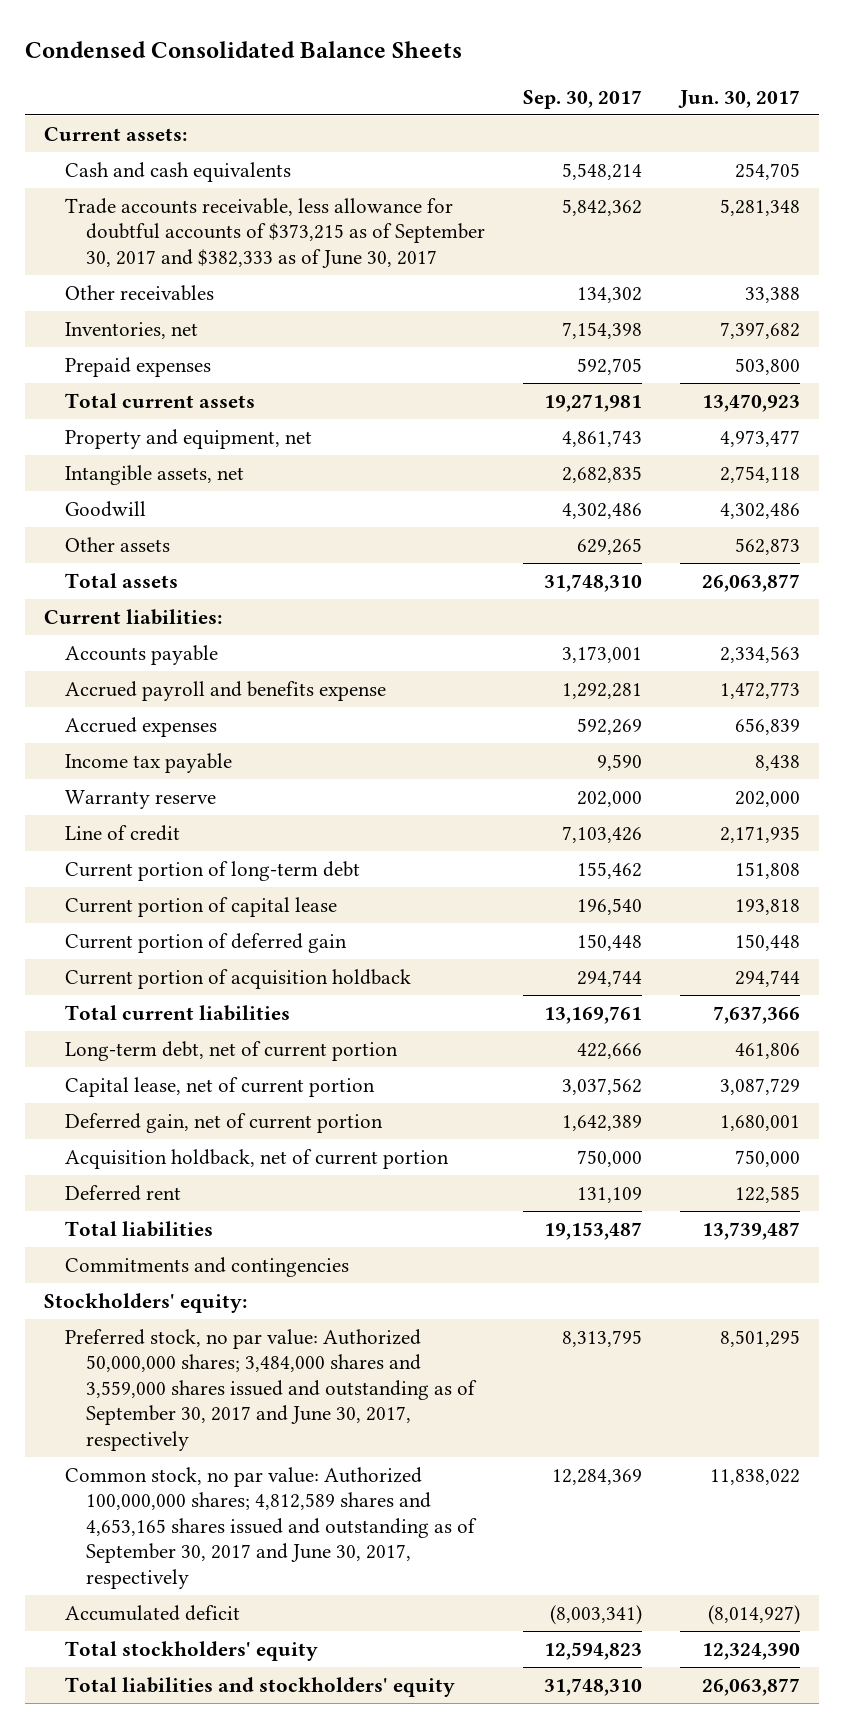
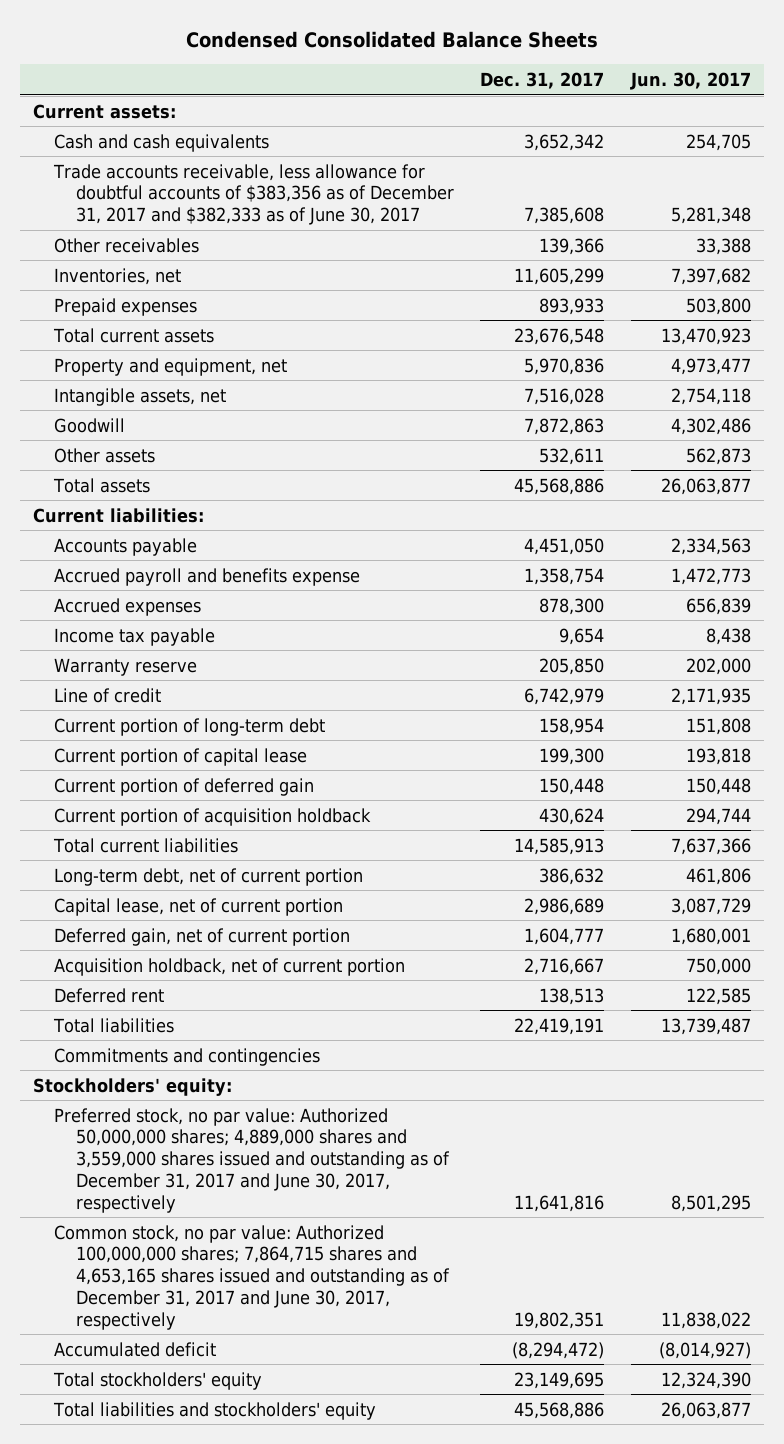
[523,89,643,109] Sep. 30, 2017 -> none
none -> [480,71,605,89] Dec. 31, 2017
[65,197,486,268] Trade accounts receivable, less allowance for doubtful accounts of $373,215 as of September 30, 2017 and $382,333 as of June 30, 2017 -> [53,163,454,226] Trade accounts receivable, less allowance for doubtful accounts of $383,356 as of December 31, 2017 and $382,333 as of June 30, 2017
[65,1328,478,1451] Preferred stock, no par value: Authorized 50,000,000 shares; 3,484,000 shares and 3,559,000 shares issued and outstanding as of September 30, 2017 and June 30, 2017, respectively -> [54,1107,450,1213] Preferred stock, no par value: Authorized 50,000,000 shares; 4,889,000 shares and 3,559,000 shares issued and outstanding as of December 31, 2017 and June 30, 2017, respectively
[65,1466,478,1589] Common stock, no par value: Authorized 100,000,000 shares; 4,812,589 shares and 4,653,165 shares issued and outstanding as of September 30, 2017 and June 30, 2017, respectively -> [54,1224,450,1330] Common stock, no par value: Authorized 100,000,000 shares; 7,864,715 shares and 4,653,165 shares issued and outstanding as of December 31, 2017 and June 30, 2017, respectively

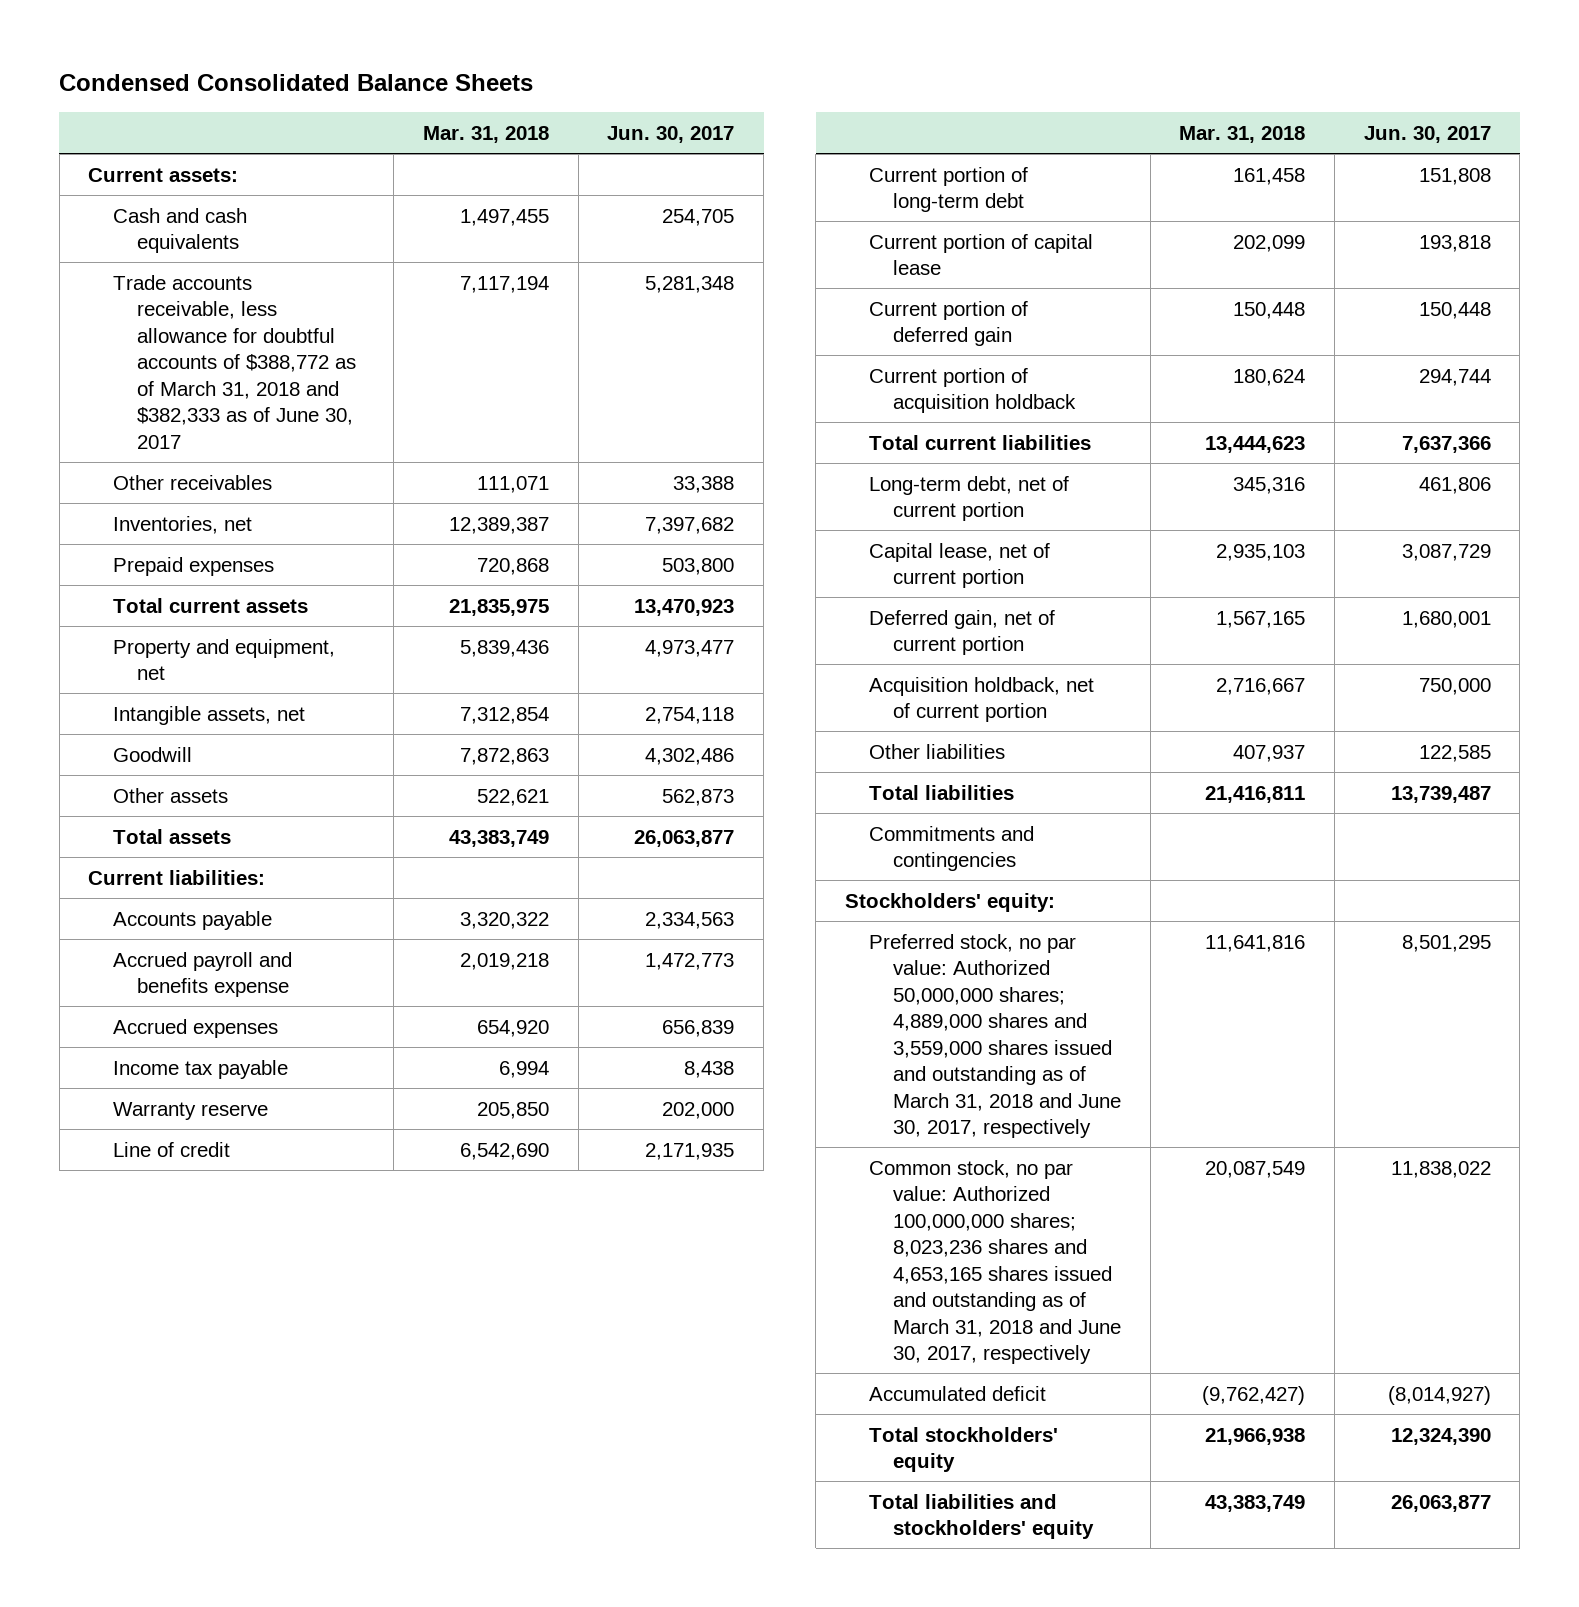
[480,71,605,89] Dec. 31, 2017 -> none
none -> [423,125,550,143] Mar. 31, 2018
[53,163,454,226] Trade accounts receivable, less allowance for doubtful accounts of $383,356 as of December 31, 2017 and $382,333 as of June 30, 2017 -> [112,274,356,449] Trade accounts receivable, less allowance for doubtful accounts of $388,772 as of March 31, 2018 and $382,333 as of June 30, 2017
[54,987,165,1003] Deferred rent -> [868,743,1005,759] Other liabilities
[54,1107,450,1213] Preferred stock, no par value: Authorized 50,000,000 shares; 4,889,000 shares and 3,559,000 shares issued and outstanding as of December 31, 2017 and June 30, 2017, respectively -> [868,933,1121,1139] Preferred stock, no par value: Authorized 50,000,000 shares; 4,889,000 shares and 3,559,000 shares issued and outstanding as of March 31, 2018 and June 30, 2017, respectively
[54,1224,450,1330] Common stock, no par value: Authorized 100,000,000 shares; 7,864,715 shares and 4,653,165 shares issued and outstanding as of December 31, 2017 and June 30, 2017, respectively -> [868,1159,1121,1365] Common stock, no par value: Authorized 100,000,000 shares; 8,023,236 shares and 4,653,165 shares issued and outstanding as of March 31, 2018 and June 30, 2017, respectively

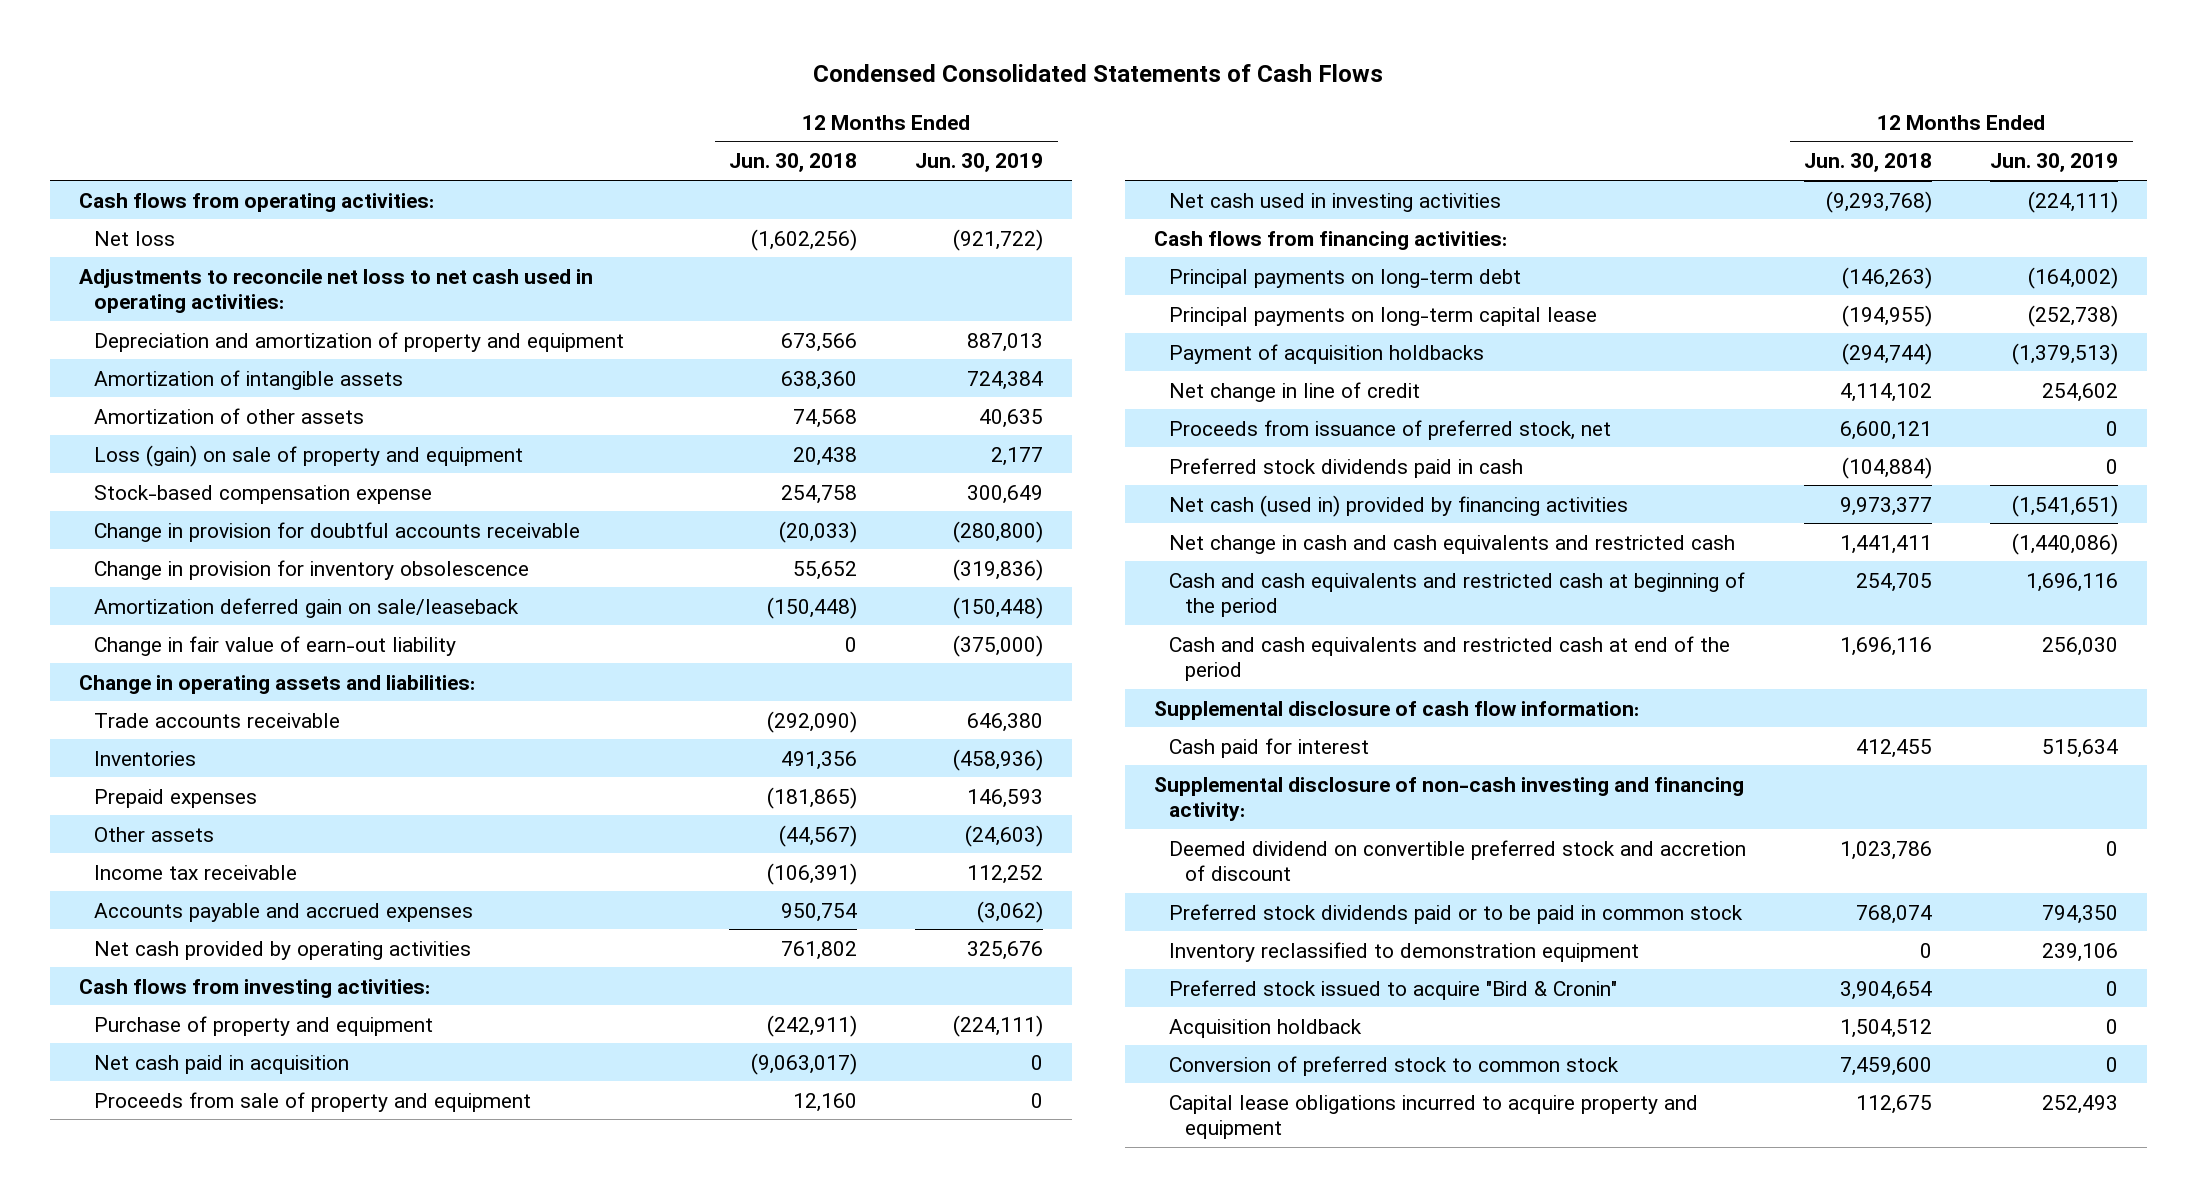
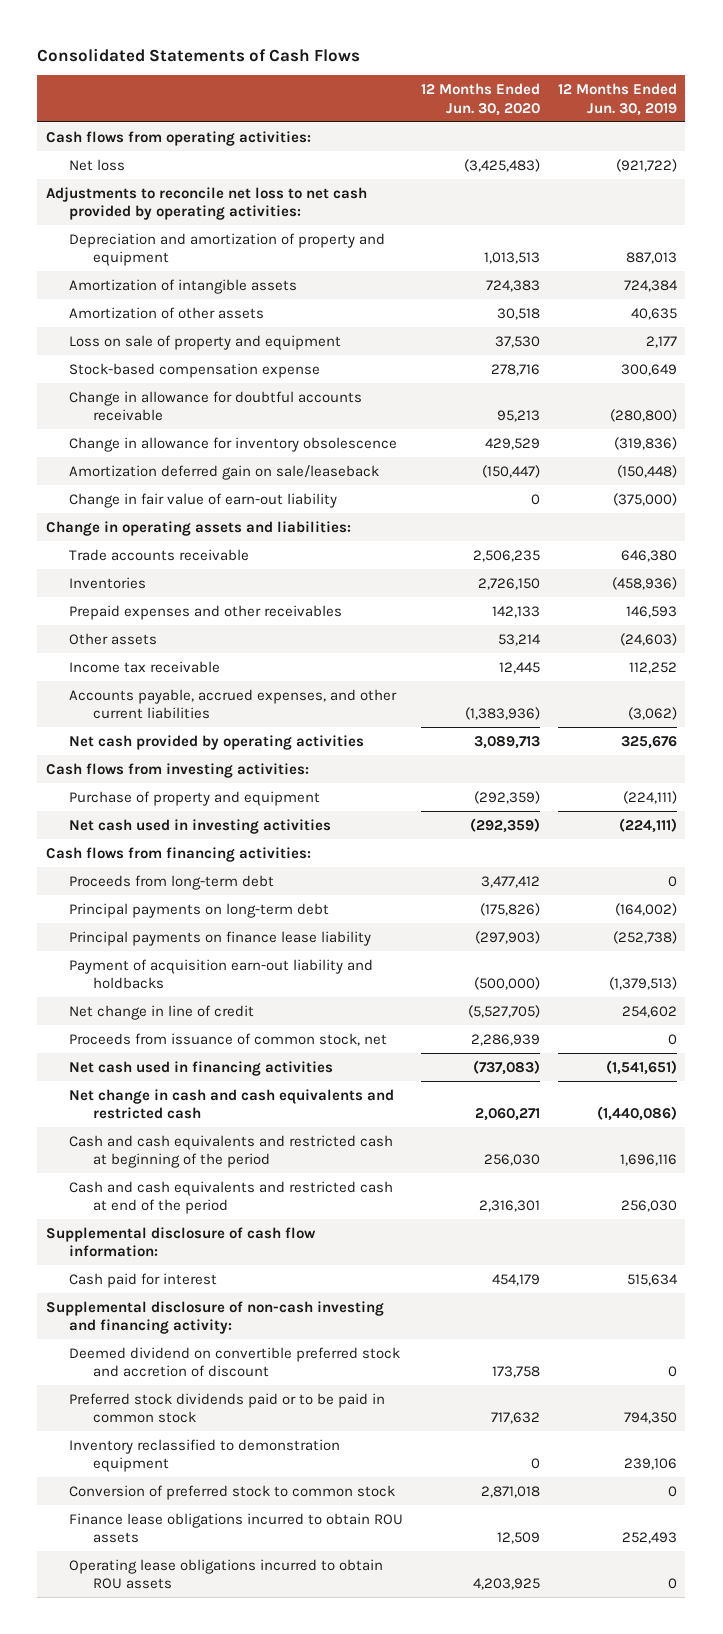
[813,64,1384,83] Condensed Consolidated Statements of Cash Flows -> [37,47,361,62] Consolidated Statements of Cash Flows
[729,153,858,173] Jun. 30, 2018 -> none
none -> [421,83,541,116] 12 Months Ended Jun. 30, 2020
[78,268,593,314] Adjustments to reconcile net loss to net cash used in operating activities: -> [46,186,368,221] Adjustments to reconcile net loss to net cash provided by operating activities:
[94,444,524,467] Loss (gain) on sale of property and equipment -> [69,334,342,350] Loss on sale of property and equipment
[94,521,581,542] Change in provision for doubtful accounts receivable -> [69,390,363,422] Change in allowance for doubtful accounts receivable
[94,559,530,580] Change in provision for inventory obsolescence -> [69,436,398,452] Change in allowance for inventory obsolescence
[94,788,258,808] Prepaid expenses -> [69,604,343,620] Prepaid expenses and other receivables
[94,902,474,922] Accounts payable and accrued expenses -> [69,688,398,720] Accounts payable, accrued expenses, and other current liabilities
[94,1054,350,1074] Net cash paid in acquisition -> none
[94,1091,532,1112] Proceeds from sale of property and equipment -> none
none -> [69,874,275,890] Proceeds from long-term debt
[1169,306,1598,326] Principal payments on long-term capital lease -> [69,930,372,946] Principal payments on finance lease liability
[1169,343,1485,364] Payment of acquisition holdbacks -> [69,958,374,990] Payment of acquisition earn-out liability and holdbacks
[1169,457,1524,478] Preferred stock dividends paid in cash -> none
[1169,419,1612,440] Proceeds from issuance of preferred stock, net -> [69,1032,388,1046] Proceeds from issuance of common stock, net
[1169,494,1629,517] Net cash (used in) provided by financing activities -> [69,1060,334,1076] Net cash used in financing activities
[1169,979,1618,1000] Preferred stock issued to acquire "Bird & Cronin" -> none
[1169,1018,1363,1038] Acquisition holdback -> none
[1169,1094,1699,1140] Capital lease obligations incurred to acquire property and equipment -> [69,1512,404,1544] Finance lease obligations incurred to obtain ROU assets
none -> [69,1558,384,1590] Operating lease obligations incurred to obtain ROU assets

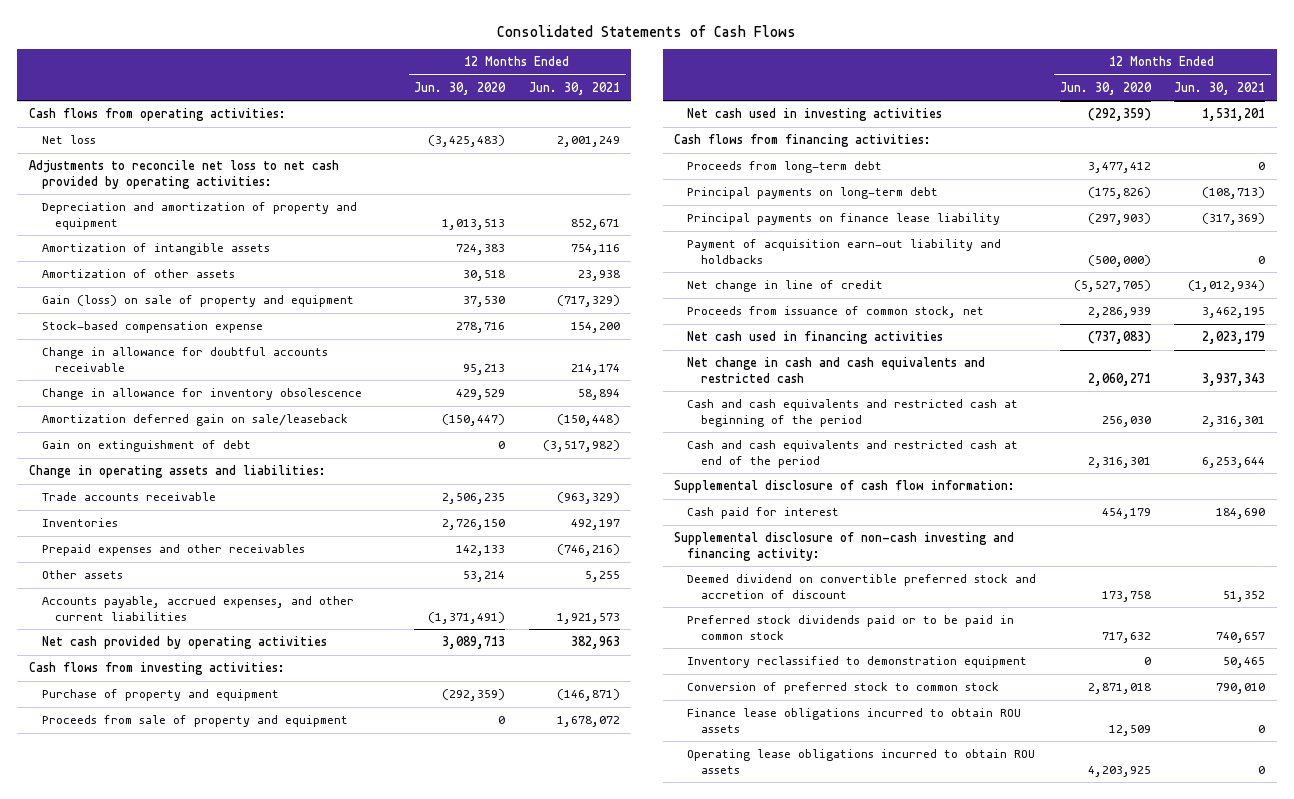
[557,83,677,116] 12 Months Ended Jun. 30, 2019 -> none
none -> [528,81,620,95] Jun. 30, 2021
[69,334,342,350] Loss on sale of property and equipment -> [42,295,355,308] Gain (loss) on sale of property and equipment
[69,492,338,508] Change in fair value of earn-out liability -> none
none -> [42,440,252,453] Gain on extinguishment of debt
[69,660,221,673] Income tax receivable -> none
[465,707,541,721] (1,383,936) -> [428,611,506,624] (1,371,491)
none -> [42,715,349,728] Proceeds from sale of property and equipment

